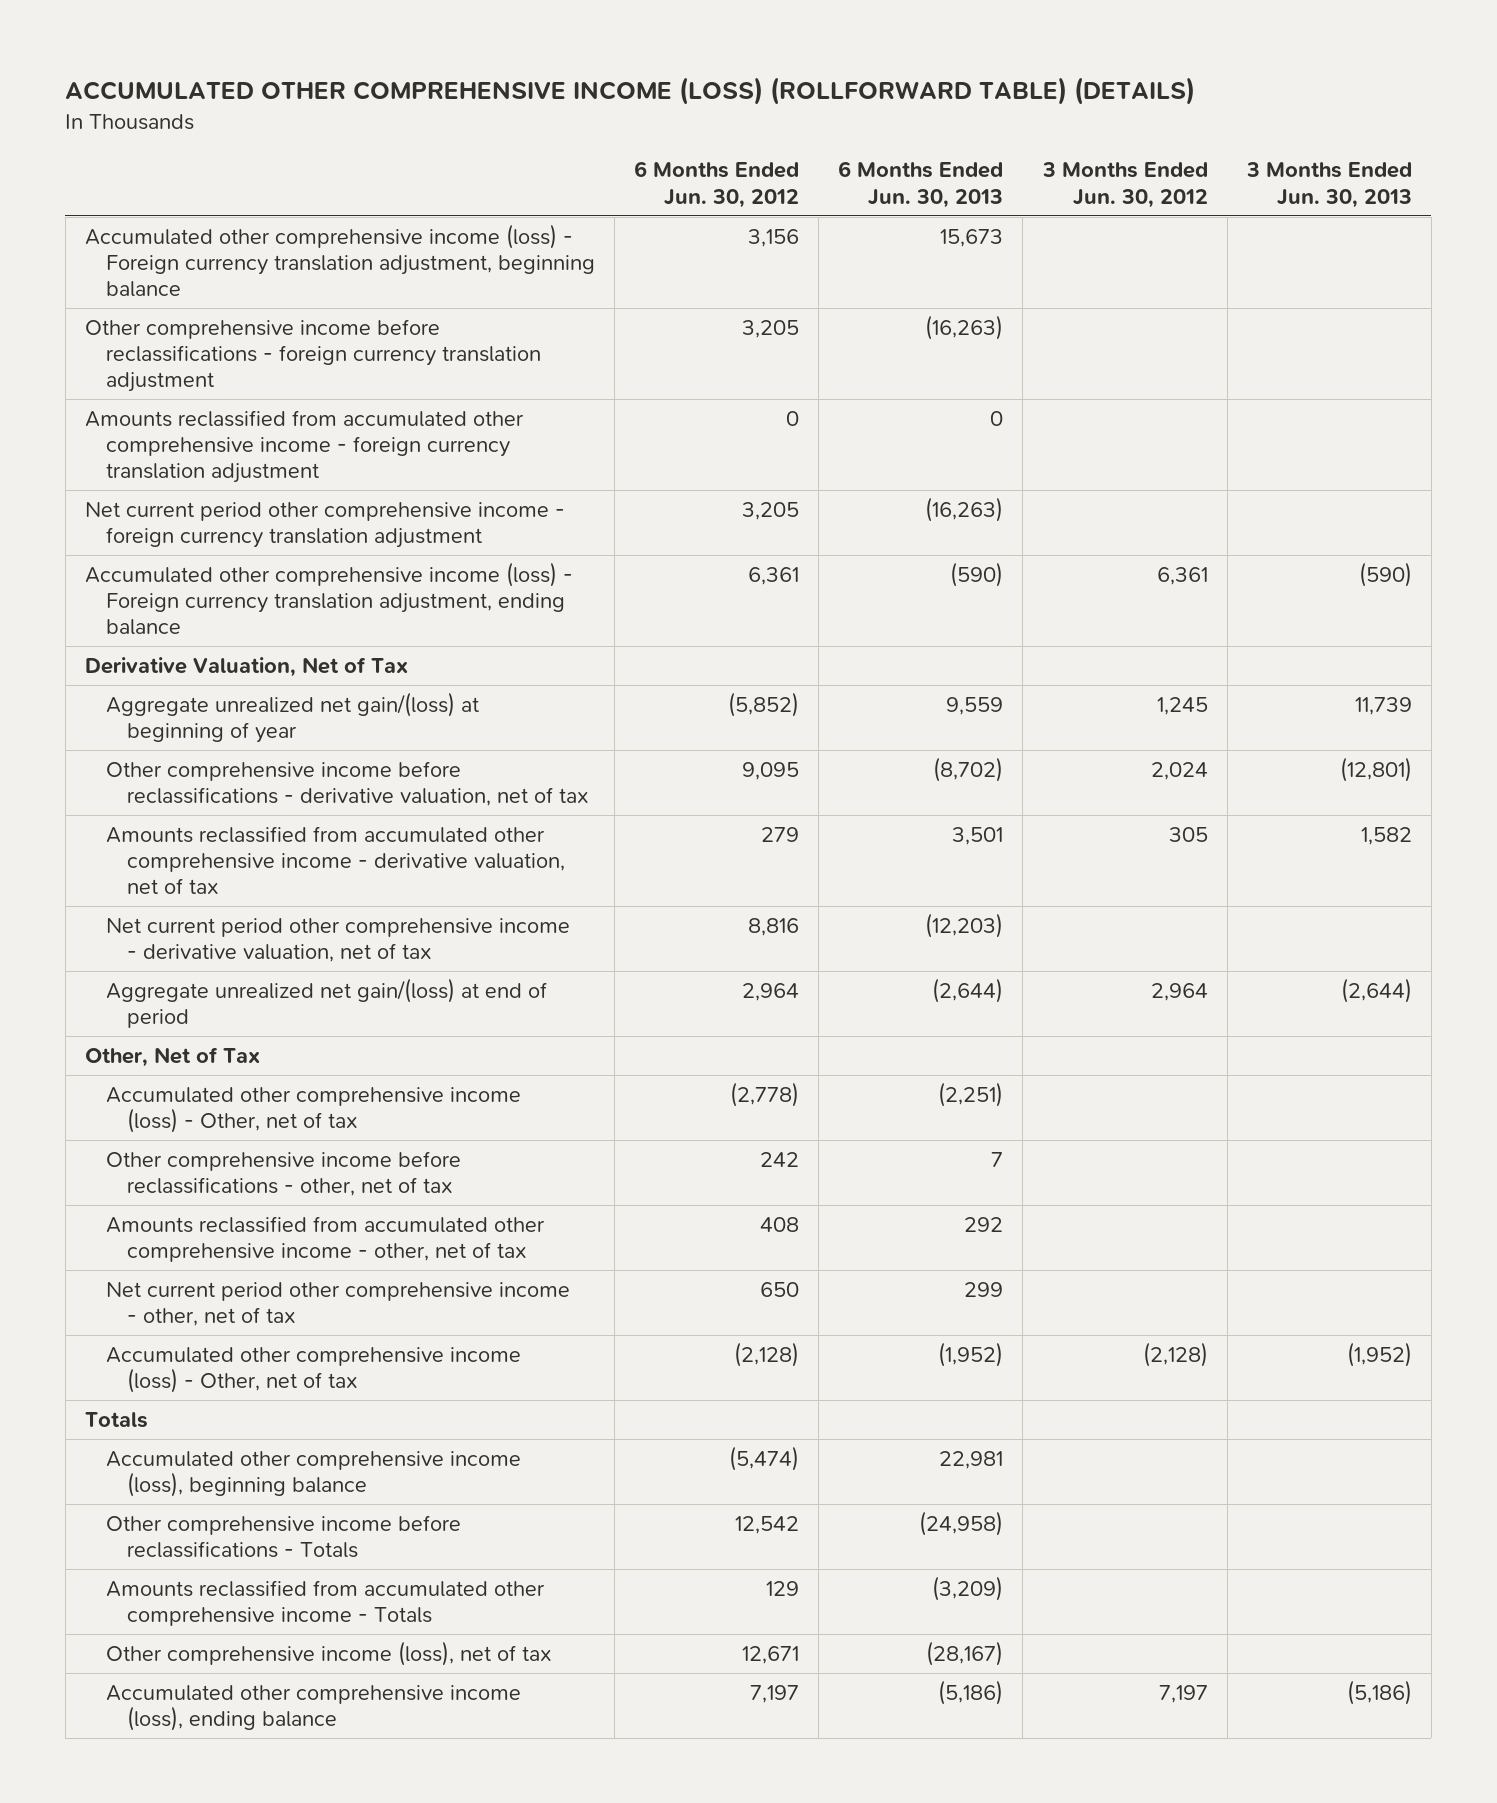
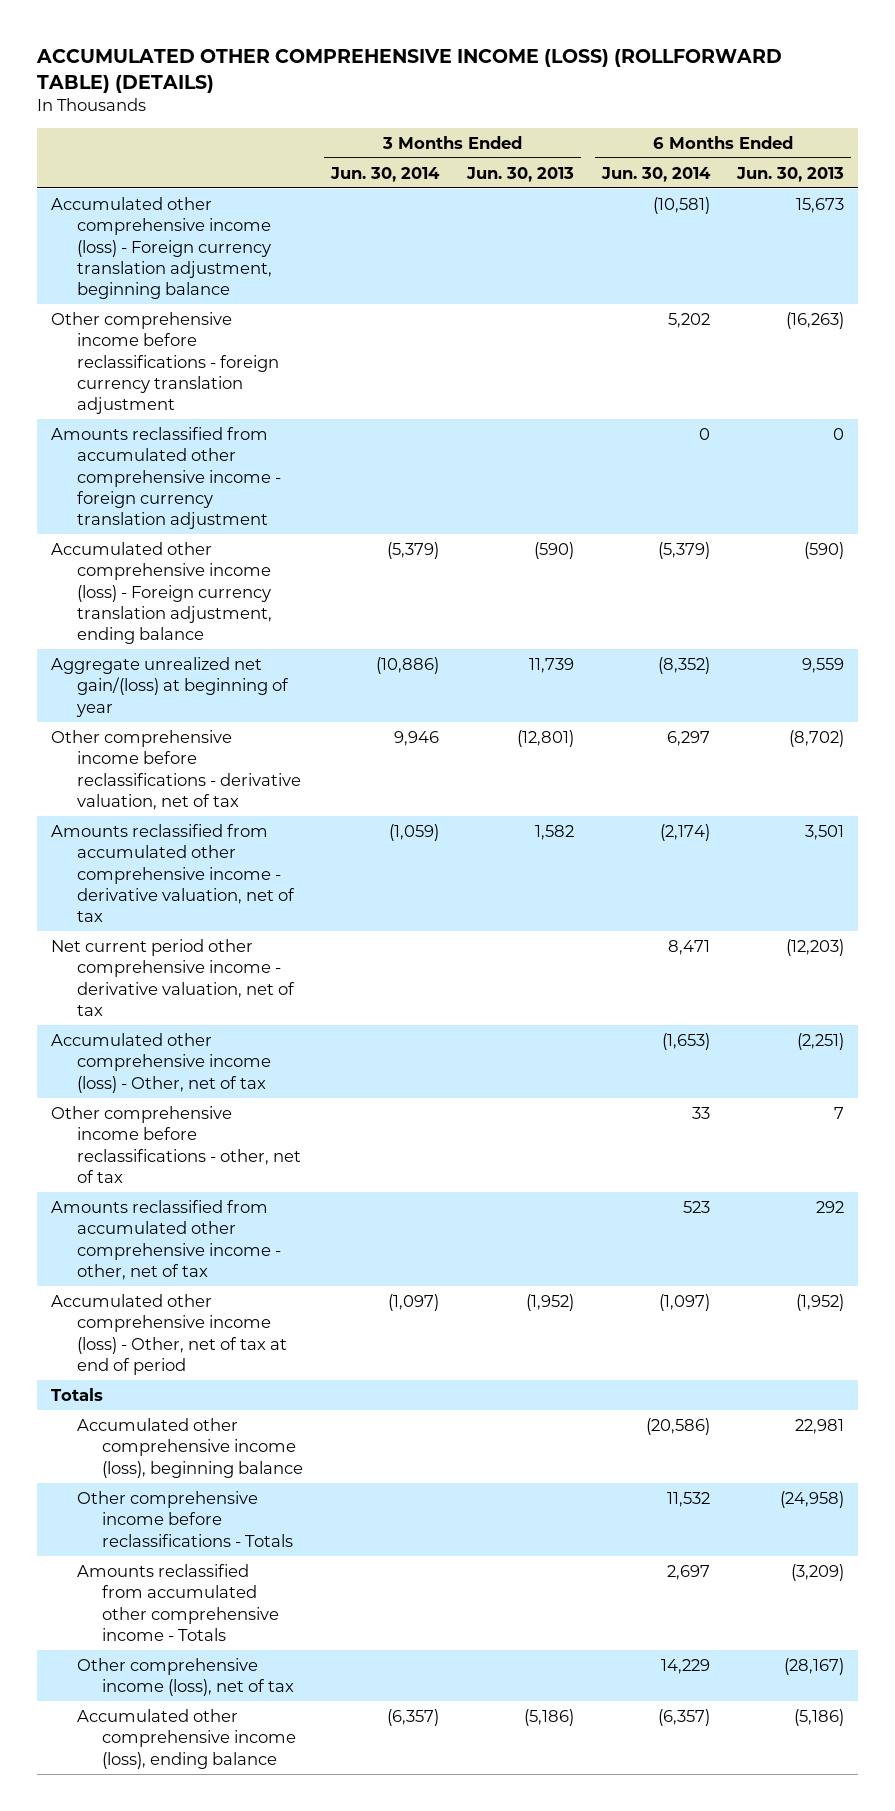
[633,161,799,208] 6 Months Ended Jun. 30, 2012 -> none
[1041,162,1208,208] 3 Months Ended Jun. 30, 2012 -> none
none -> [330,166,441,182] Jun. 30, 2014
none -> [600,166,711,182] Jun. 30, 2014
[84,501,565,549] Net current period other comprehensive income - foreign currency translation adjustment -> none
[84,656,408,677] Derivative Valuation, Net of Tax -> none
[105,977,547,1029] Aggregate unrealized net gain/(loss) at end of period -> none
[84,1046,260,1067] Other, Net of Tax -> none
[105,1281,570,1327] Net current period other comprehensive income - other, net of tax -> none
[105,1346,521,1394] Accumulated other comprehensive income (loss) - Other, net of tax -> [51,1293,287,1375] Accumulated other comprehensive income (loss) - Other, net of tax at end of period

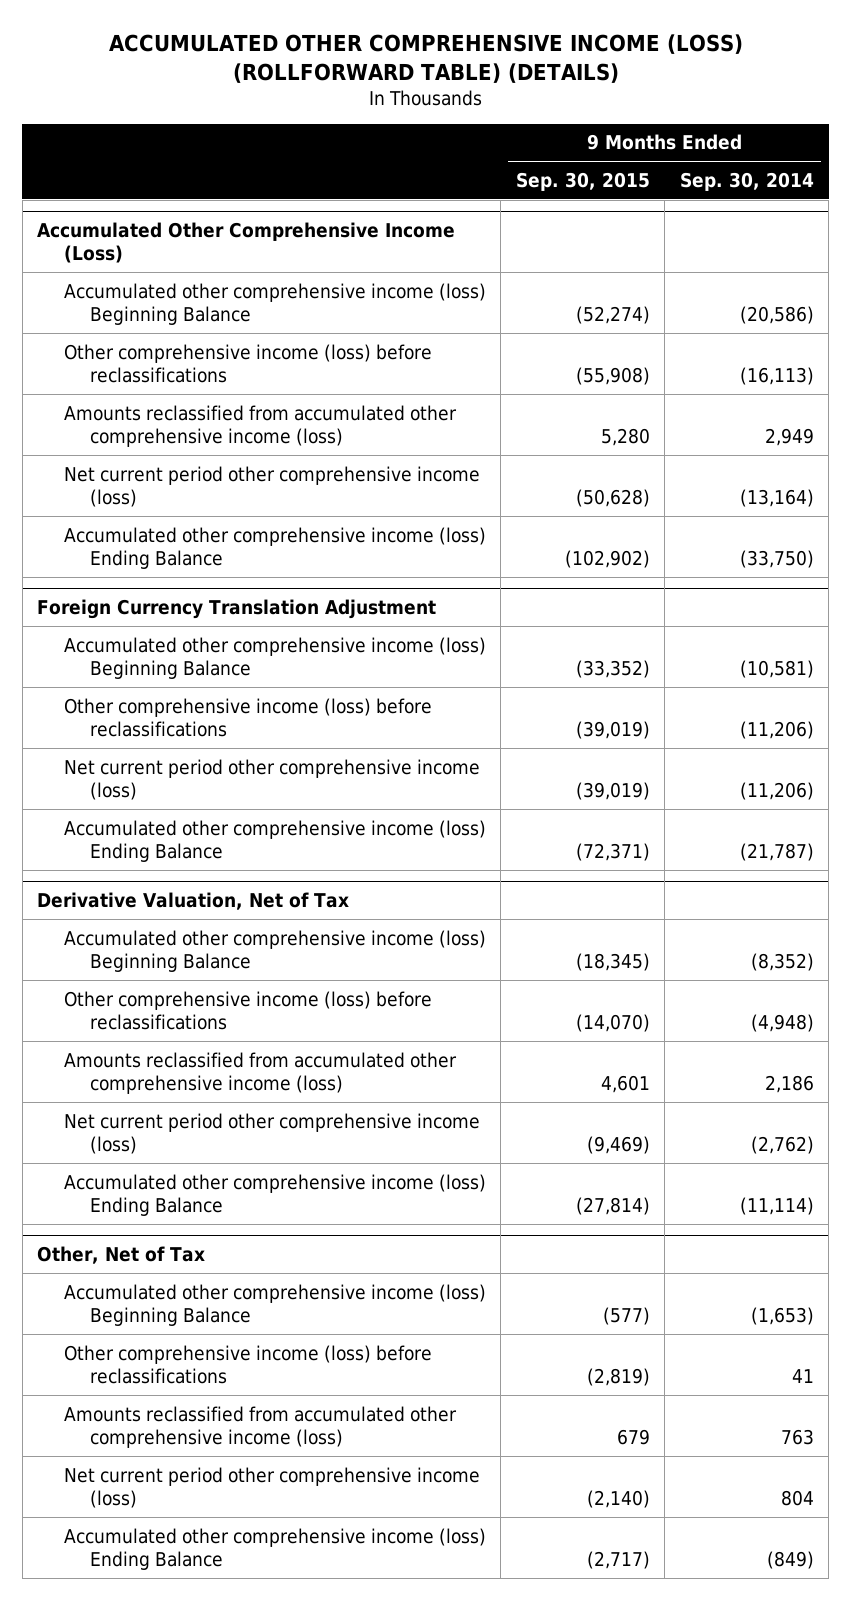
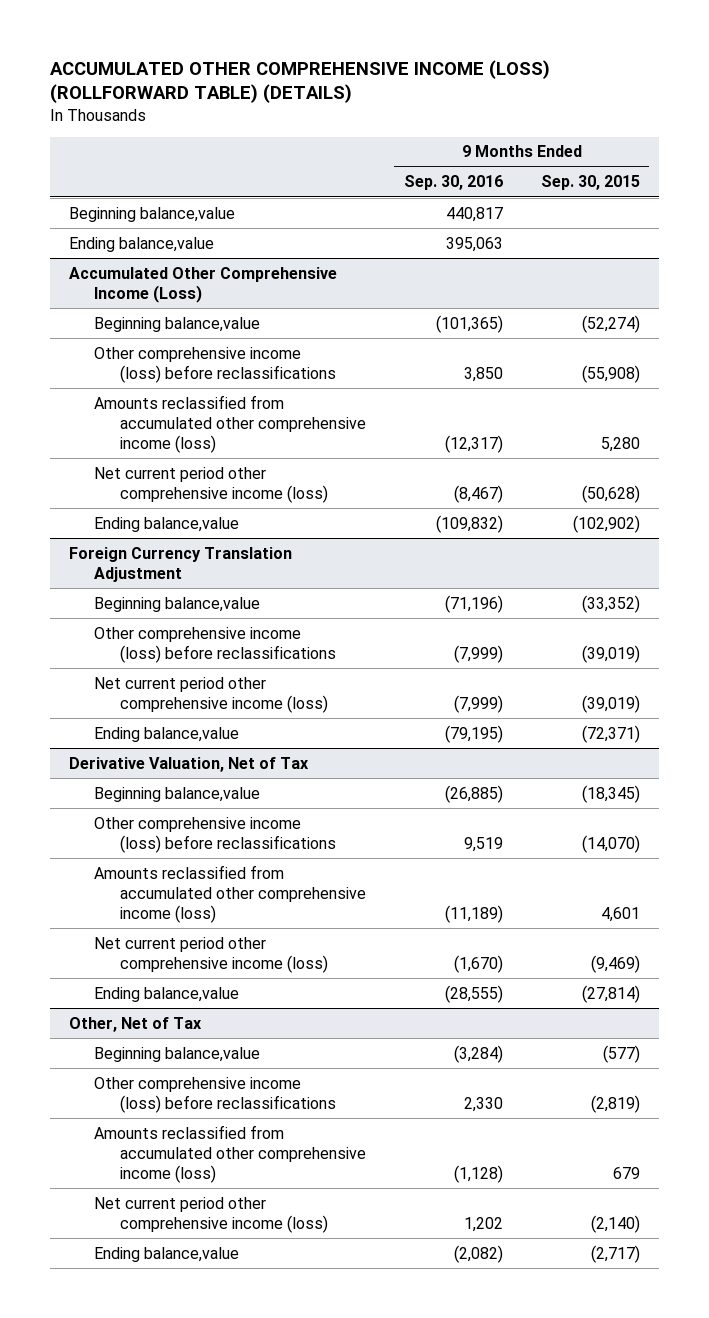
[679,171,814,191] Sep. 30, 2014 -> none
none -> [403,175,503,191] Sep. 30, 2016
none -> [68,206,235,222] Beginning balance,value
none -> [68,236,214,252] Ending balance,value
[63,282,486,325] Accumulated other comprehensive income (loss) Beginning Balance -> [94,316,261,332] Beginning balance,value
[63,526,486,569] Accumulated other comprehensive income (loss) Ending Balance -> [94,516,240,532] Ending balance,value
[63,636,486,679] Accumulated other comprehensive income (loss) Beginning Balance -> [94,596,261,612] Beginning balance,value
[63,819,486,862] Accumulated other comprehensive income (loss) Ending Balance -> [94,726,240,742] Ending balance,value
[63,929,486,972] Accumulated other comprehensive income (loss) Beginning Balance -> [94,786,261,802] Beginning balance,value
[63,1173,486,1216] Accumulated other comprehensive income (loss) Ending Balance -> [94,986,240,1002] Ending balance,value
[63,1283,486,1326] Accumulated other comprehensive income (loss) Beginning Balance -> [94,1046,261,1062] Beginning balance,value
[63,1527,486,1570] Accumulated other comprehensive income (loss) Ending Balance -> [94,1246,240,1262] Ending balance,value

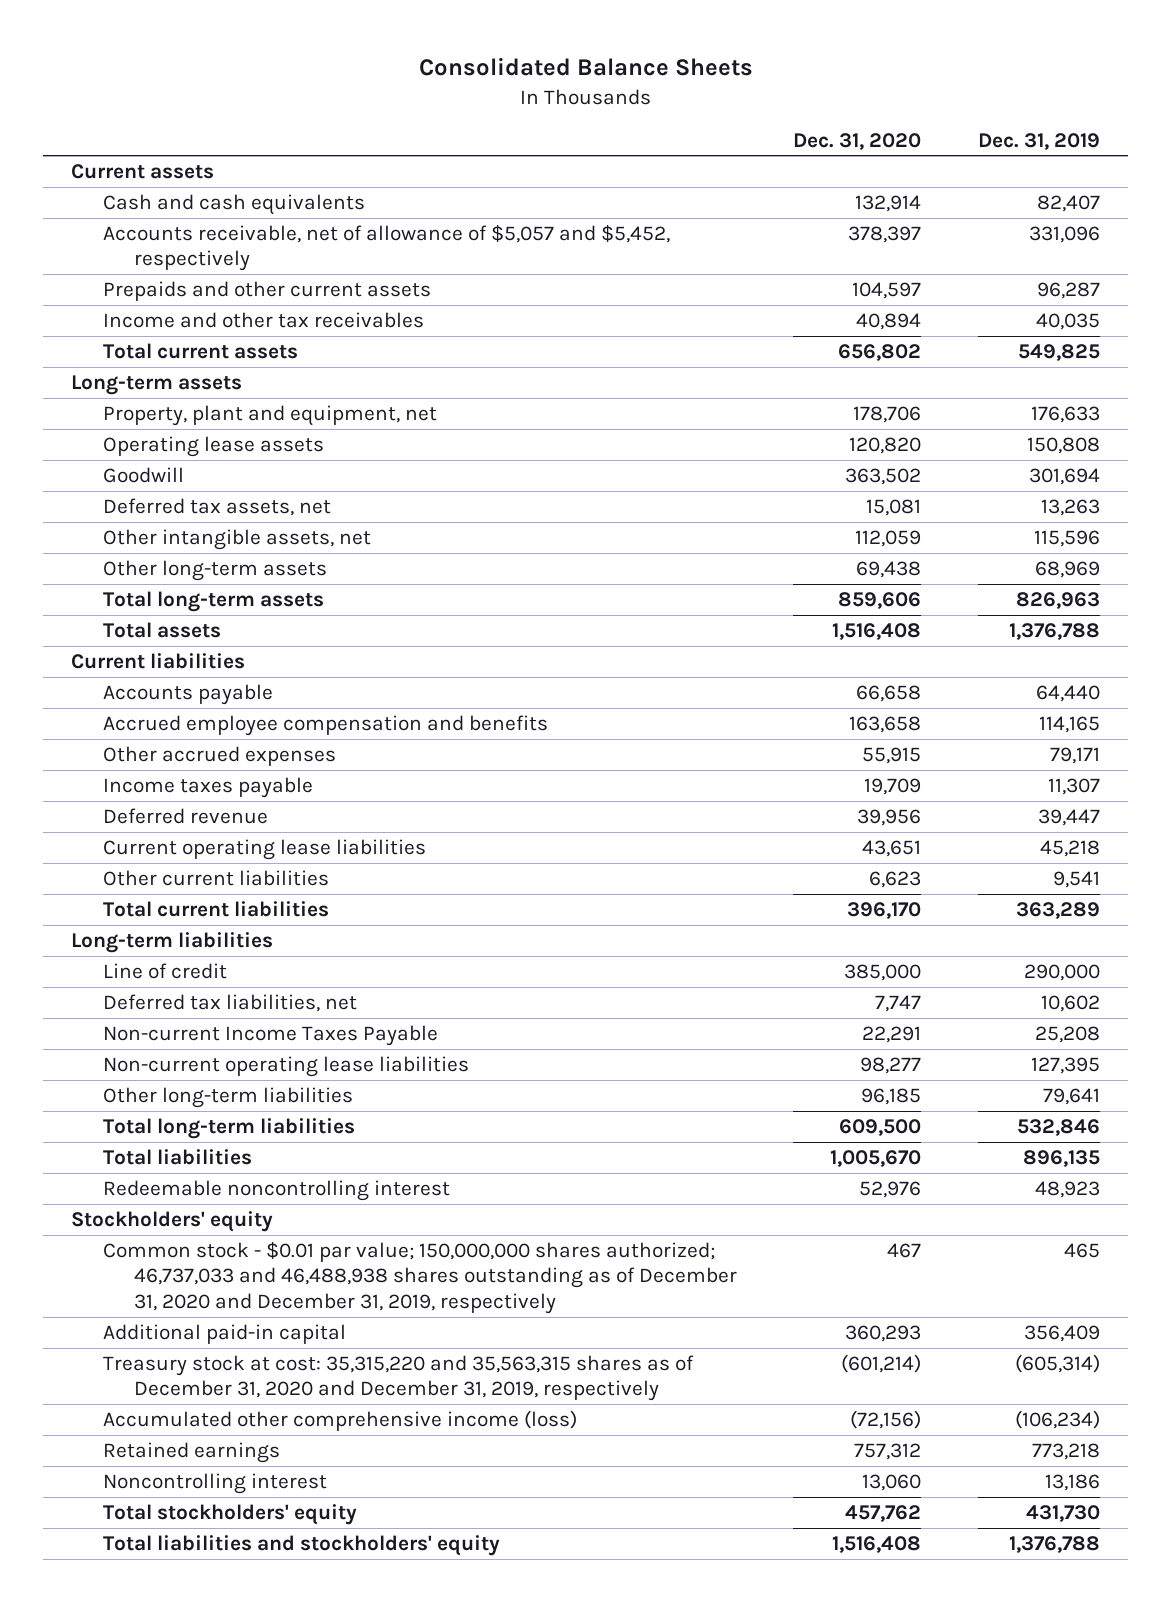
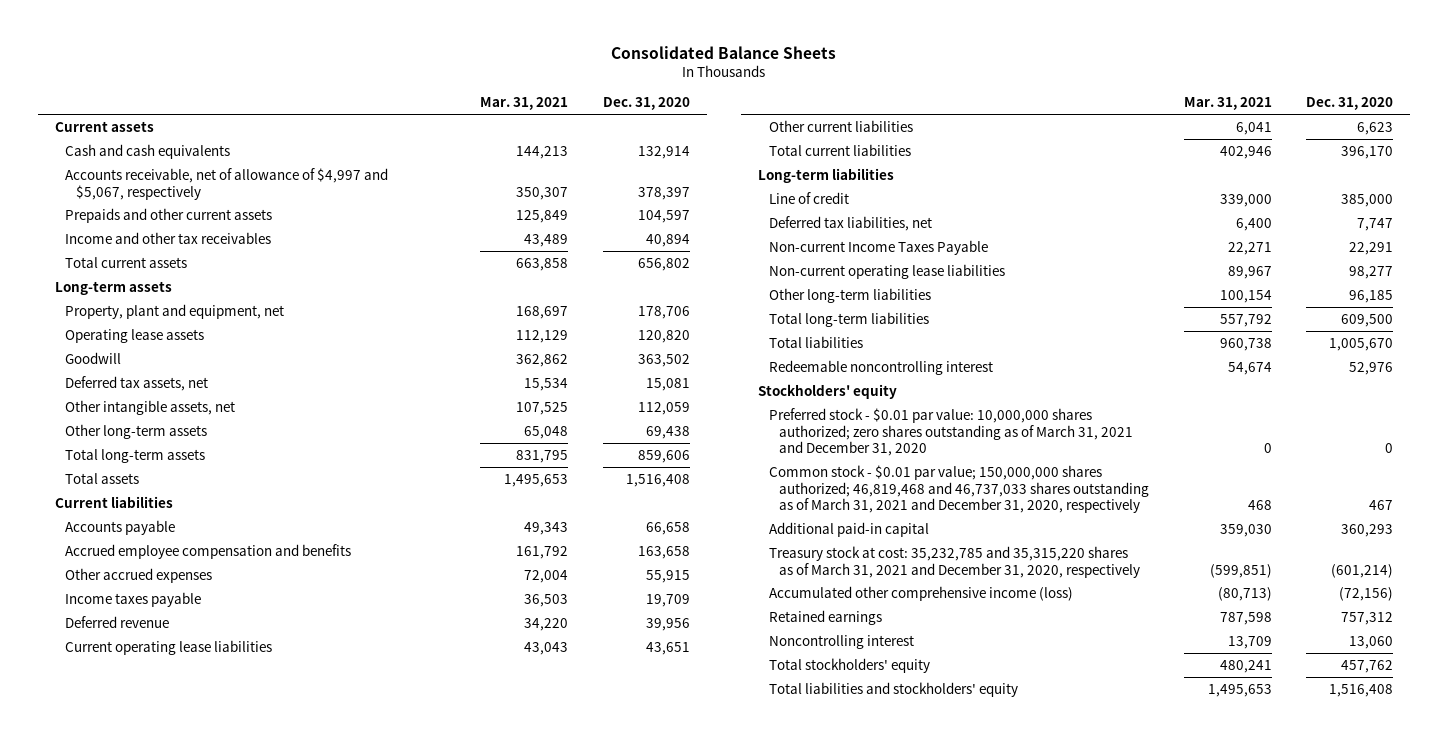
[977,132,1100,150] Dec. 31, 2019 -> none
none -> [480,97,569,111] Mar. 31, 2021
[102,224,670,272] Accounts receivable, net of allowance of $5,057 and $5,452, respectively -> [65,167,389,200] Accounts receivable, net of allowance of $4,997 and $5,067, respectively
none -> [768,407,1134,457] Preferred stock - $0.01 par value: 10,000,000 shares authorized; zero shares outstanding as of March 31, 2021 and December 31, 2020
[102,1241,737,1314] Common stock - $0.01 par value; 150,000,000 shares authorized; 46,737,033 and 46,488,938 shares outstanding as of December 31, 2020 and December 31, 2019, respectively -> [768,464,1150,514] Common stock - $0.01 par value; 150,000,000 shares authorized; 46,819,468 and 46,737,033 shares outstanding as of March 31, 2021 and December 31, 2020, respectively
[102,1354,694,1402] Treasury stock at cost: 35,315,220 and 35,563,315 shares as of December 31, 2020 and December 31, 2019, respectively -> [768,545,1141,578] Treasury stock at cost: 35,232,785 and 35,315,220 shares as of March 31, 2021 and December 31, 2020, respectively

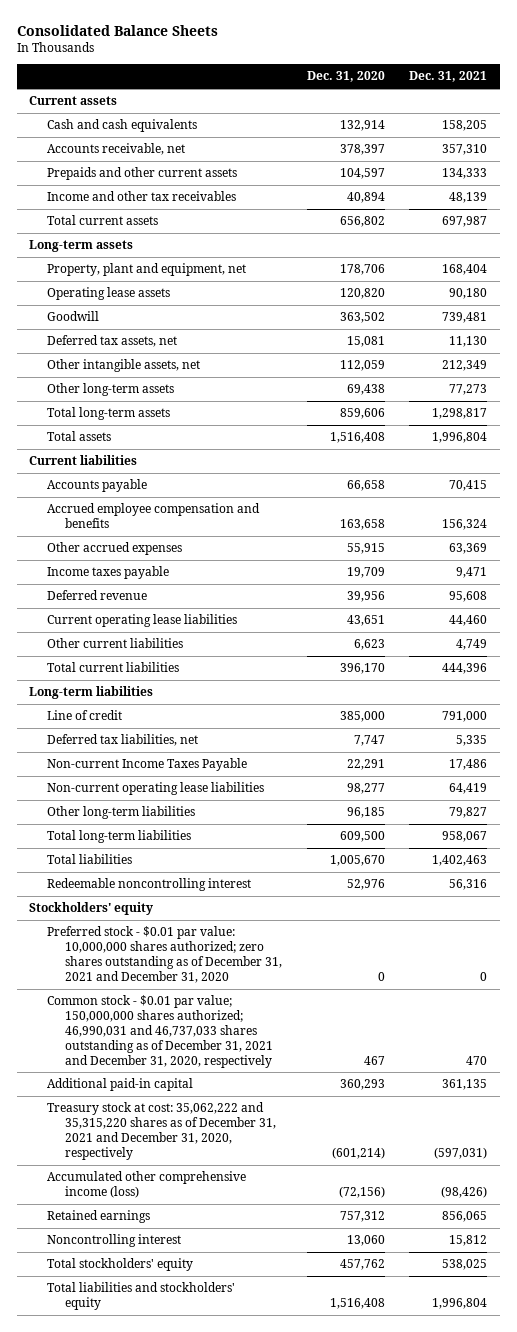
[480,97,569,111] Mar. 31, 2021 -> none
none -> [409,71,488,83] Dec. 31, 2021
[65,167,389,200] Accounts receivable, net of allowance of $4,997 and $5,067, respectively -> [47,143,186,156] Accounts receivable, net
[768,407,1134,457] Preferred stock - $0.01 par value: 10,000,000 shares authorized; zero shares outstanding as of March 31, 2021 and December 31, 2020 -> [47,926,283,983] Preferred stock - $0.01 par value: 10,000,000 shares authorized; zero shares outstanding as of December 31, 2021 and December 31, 2020
[768,464,1150,514] Common stock - $0.01 par value; 150,000,000 shares authorized; 46,819,468 and 46,737,033 shares outstanding as of March 31, 2021 and December 31, 2020, respectively -> [47,995,274,1068] Common stock - $0.01 par value; 150,000,000 shares authorized; 46,990,031 and 46,737,033 shares outstanding as of December 31, 2021 and December 31, 2020, respectively
[768,545,1141,578] Treasury stock at cost: 35,232,785 and 35,315,220 shares as of March 31, 2021 and December 31, 2020, respectively -> [47,1102,277,1160] Treasury stock at cost: 35,062,222 and 35,315,220 shares as of December 31, 2021 and December 31, 2020, respectively

